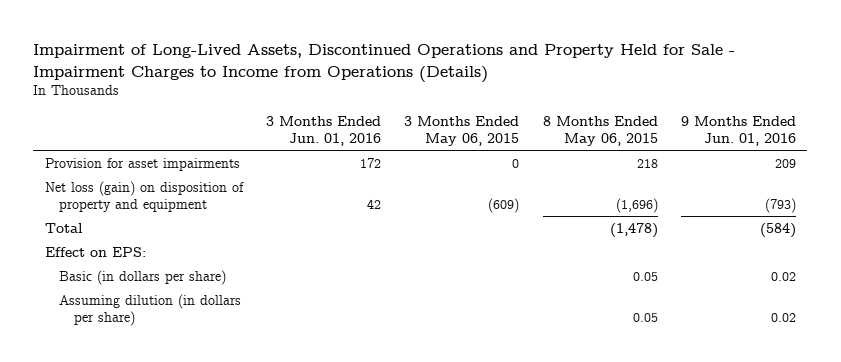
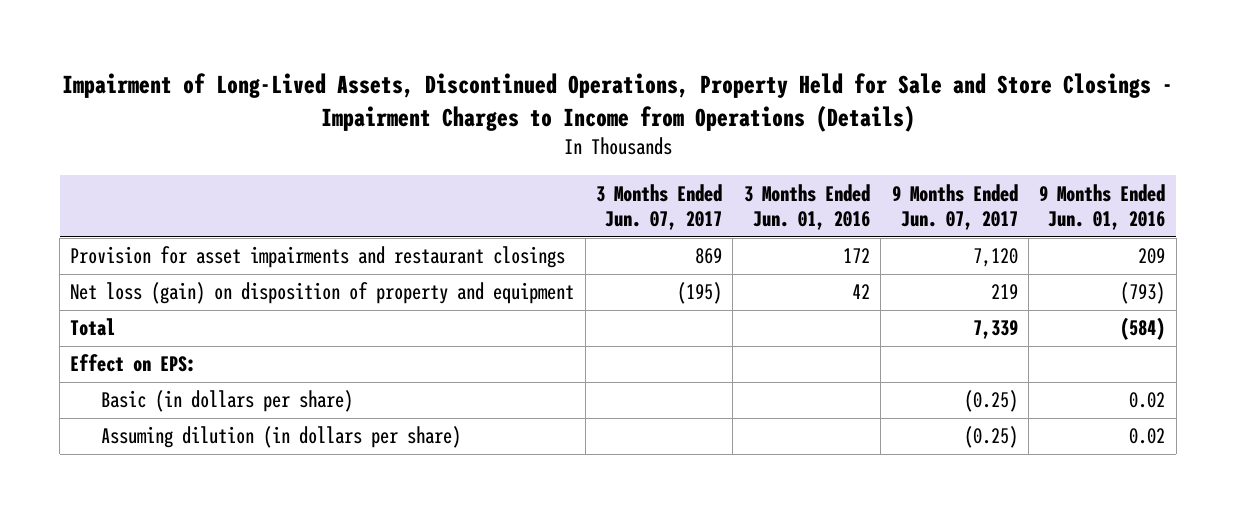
[33,43,736,83] Impairment of Long-Lived Assets, Discontinued Operations and Property Held for Sale - Impairment Charges to Income from Operations (Details) -> [61,72,1173,132] Impairment of Long-Lived Assets, Discontinued Operations, Property Held for Sale and Store Closings - Impairment Charges to Income from Operations (Details)
[404,115,520,147] 3 Months Ended May 06, 2015 -> none
[542,115,658,147] 8 Months Ended May 06, 2015 -> none
none -> [596,183,723,231] 3 Months Ended Jun. 07, 2017
none -> [891,183,1018,231] 9 Months Ended Jun. 07, 2017
[44,157,240,171] Provision for asset impairments -> [70,246,566,269] Provision for asset impairments and restaurant closings

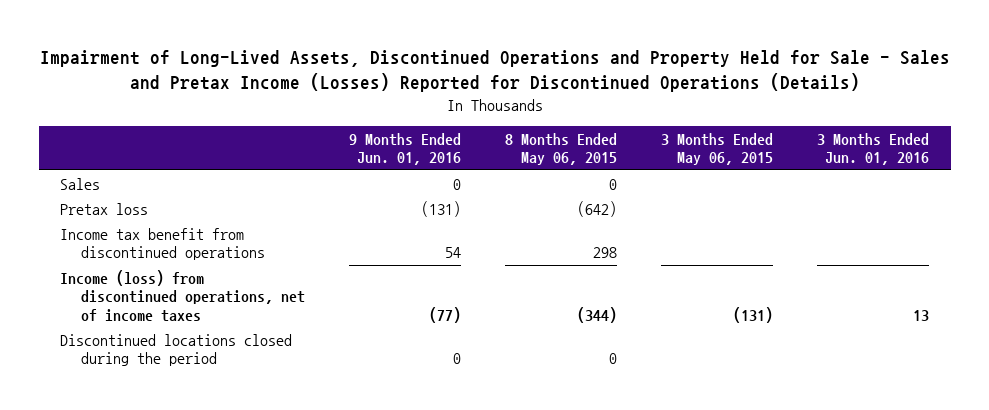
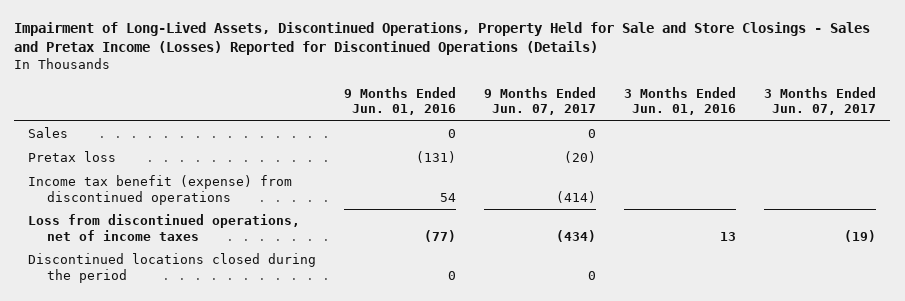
[39,50,950,93] Impairment of Long-Lived Assets, Discontinued Operations and Property Held for Sale - Sales and Pretax Income (Losses) Reported for Discontinued Operations (Details) -> [14,22,871,56] Impairment of Long-Lived Assets, Discontinued Operations, Property Held for Sale and Store Closings - Sales and Pretax Income (Losses) Reported for Discontinued Operations (Details)
[505,132,618,166] 8 Months Ended May 06, 2015 -> none
[660,132,773,166] 3 Months Ended May 06, 2015 -> none
none -> [484,86,597,116] 9 Months Ended Jun. 07, 2017
none -> [764,86,877,116] 3 Months Ended Jun. 07, 2017
[60,227,266,261] Income tax benefit from discontinued operations -> [28,175,293,205] Income tax benefit (expense) from discontinued operations
[60,269,306,322] Income (loss) from discontinued operations, net of income taxes -> [28,214,301,241] Loss from discontinued operations, net of income taxes

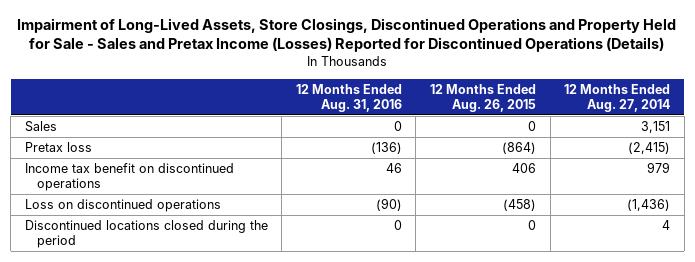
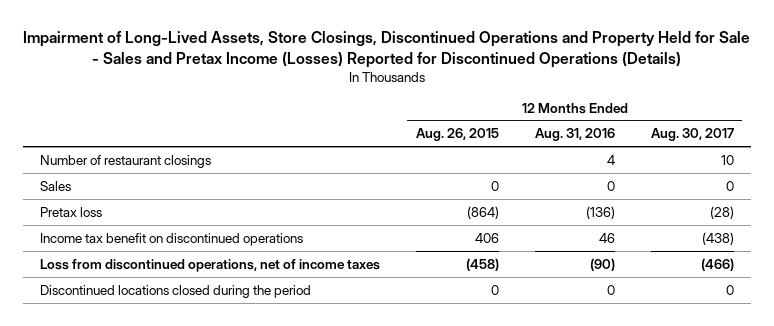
[564,83,671,112] 12 Months Ended Aug. 27, 2014 -> none
none -> [650,128,734,142] Aug. 30, 2017
none -> [40,154,212,168] Number of restaurant closings
[24,199,221,213] Loss on discontinued operations -> [40,258,381,272] Loss from discontinued operations, net of income taxes

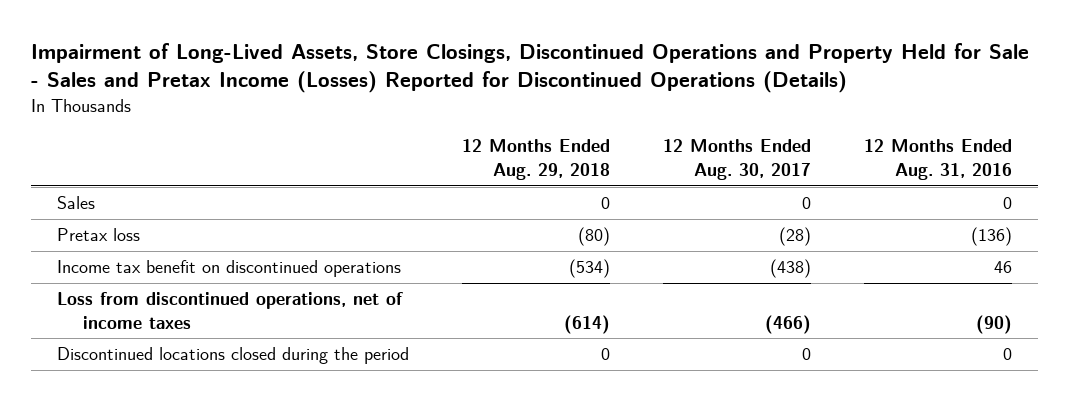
[416,128,500,142] Aug. 26, 2015 -> none
none -> [462,139,611,180] 12 Months Ended Aug. 29, 2018
[40,154,212,168] Number of restaurant closings -> none

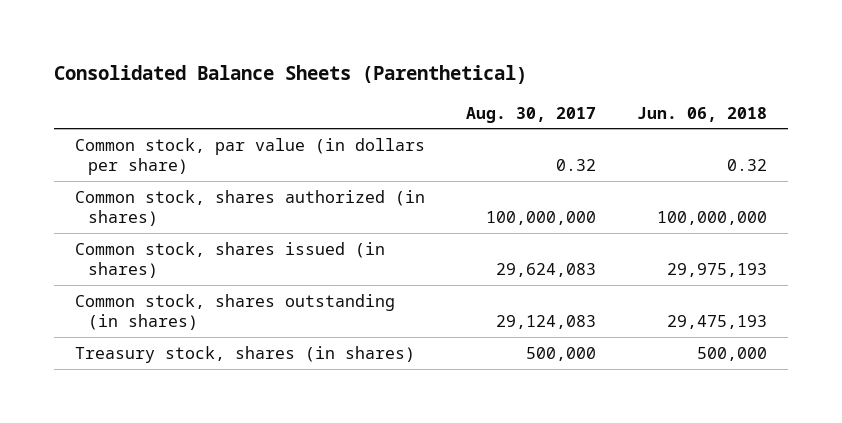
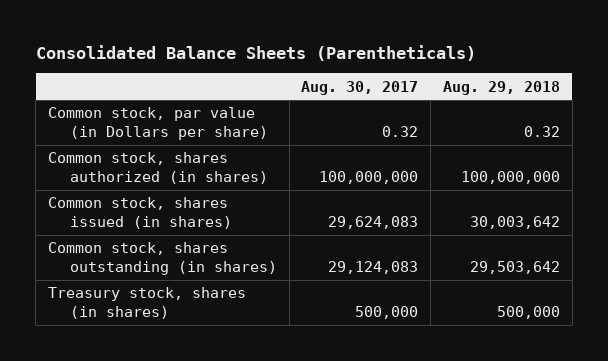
[54,65,528,85] Consolidated Balance Sheets (Parenthetical) -> [35,44,476,61] Consolidated Balance Sheets (Parentheticals)
[637,106,768,122] Jun. 06, 2018 -> none
none -> [443,80,561,95] Aug. 29, 2018
[74,137,425,176] Common stock, par value (in dollars per share) -> [48,107,268,141] Common stock, par value (in Dollars per share)

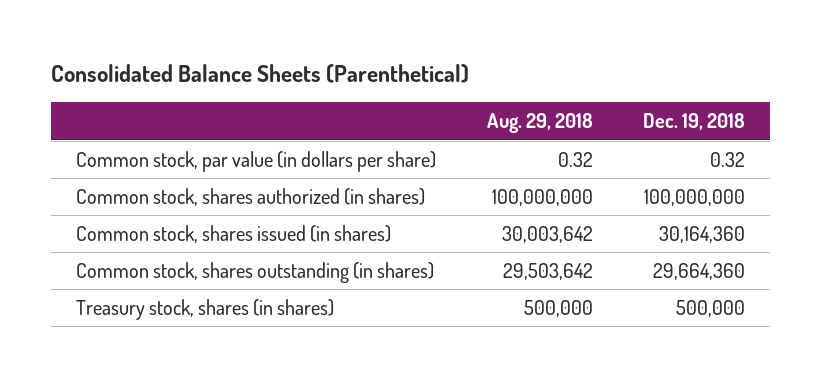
[35,44,476,61] Consolidated Balance Sheets (Parentheticals) -> [51,64,470,84] Consolidated Balance Sheets (Parenthetical)
[301,80,419,95] Aug. 30, 2017 -> none
none -> [643,113,746,131] Dec. 19, 2018
[48,107,268,141] Common stock, par value (in Dollars per share) -> [76,151,437,173] Common stock, par value (in dollars per share)

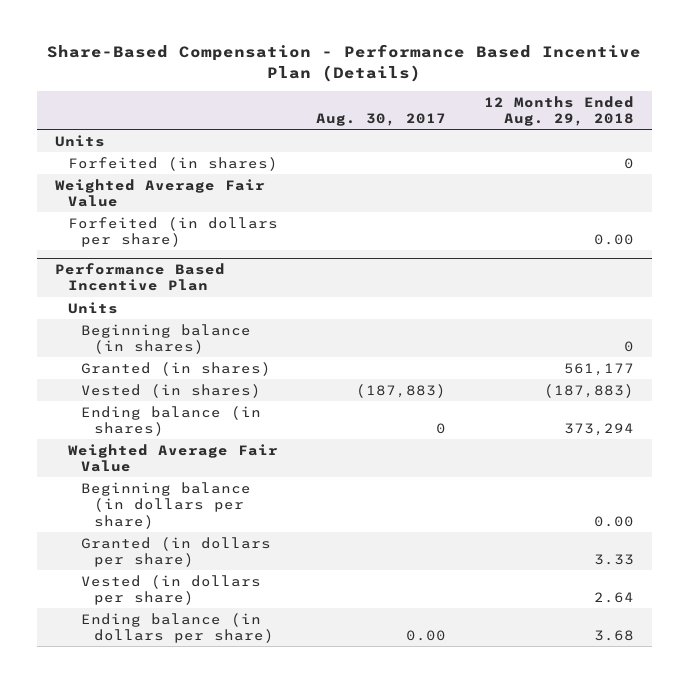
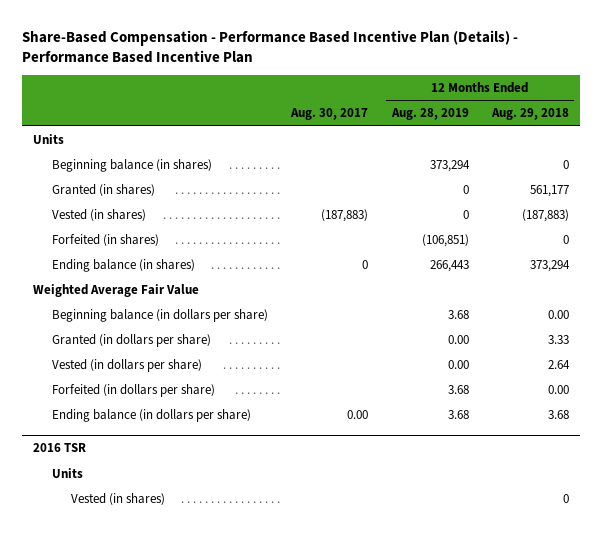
[47,44,642,82] Share-Based Compensation - Performance Based Incentive Plan (Details) -> [21,29,518,63] Share-Based Compensation - Performance Based Incentive Plan (Details) - Performance Based Incentive Plan
none -> [390,108,469,121] Aug. 28, 2019
[55,178,266,208] Weighted Average Fair Value -> none
[55,262,226,292] Performance Based Incentive Plan -> none
[68,301,119,314] Units -> none
[68,156,279,171] Forfeited (in shares) -> [52,233,160,246] Forfeited (in shares)
[68,216,279,248] Forfeited (in dollars per share) -> [52,383,216,397] Forfeited (in dollars per share)
none -> [33,443,87,453] 2016 TSR
none -> [52,467,84,478] Units
none -> [71,492,166,505] Vested (in shares)

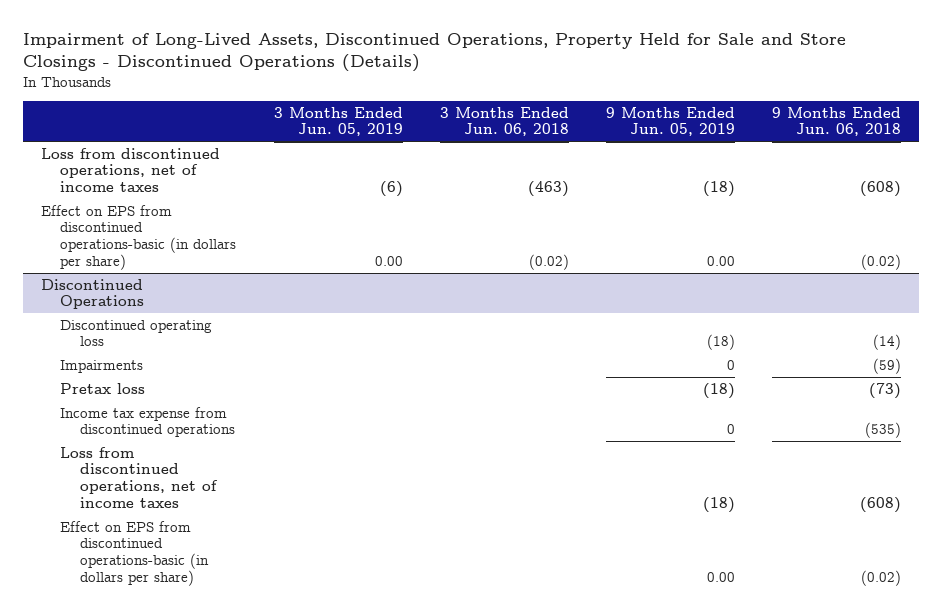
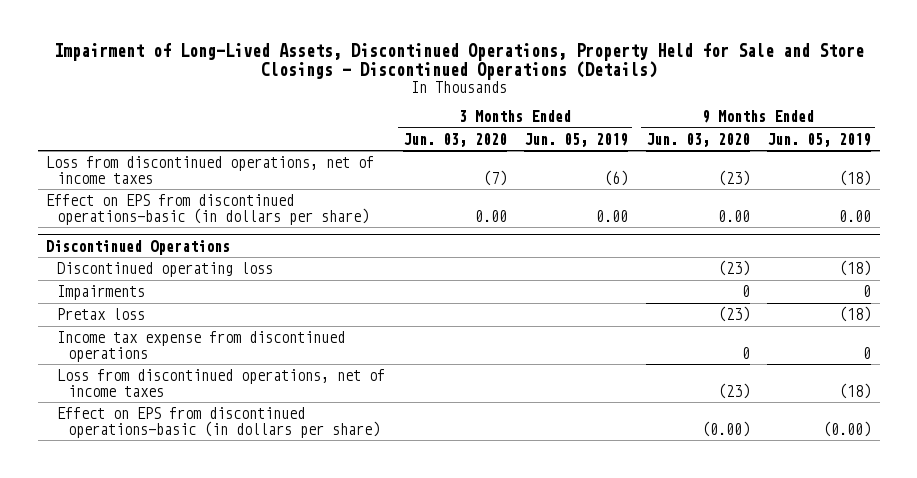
[439,106,569,137] 3 Months Ended Jun. 06, 2018 -> none
[771,106,901,137] 9 Months Ended Jun. 06, 2018 -> none
none -> [402,132,507,147] Jun. 03, 2020
none -> [645,132,750,147] Jun. 03, 2020
[706,571,735,582] 0.00 -> [823,420,872,437] (0.00)

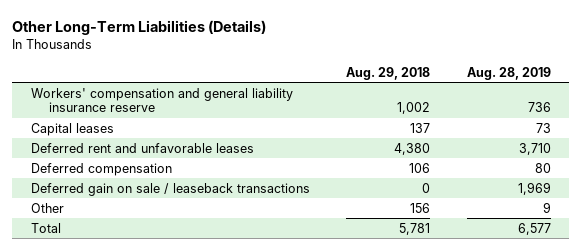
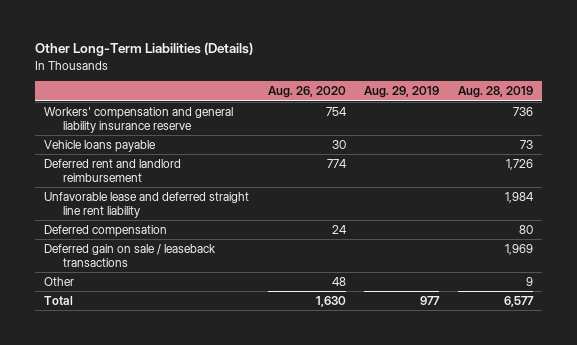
[346,66,431,80] Aug. 29, 2018 -> none
none -> [267,86,346,99] Aug. 26, 2020
none -> [364,86,440,99] Aug. 29, 2019
[30,122,114,136] Capital leases -> none
[30,142,254,153] Deferred rent and unfavorable leases -> none
none -> [44,139,157,152] Vehicle loans payable
none -> [44,158,182,182] Deferred rent and landlord reimbursement
none -> [44,191,250,218] Unfavorable lease and deferred straight line rent liability

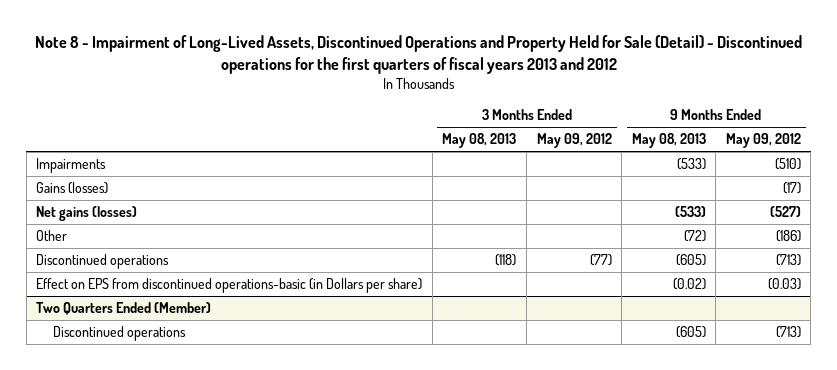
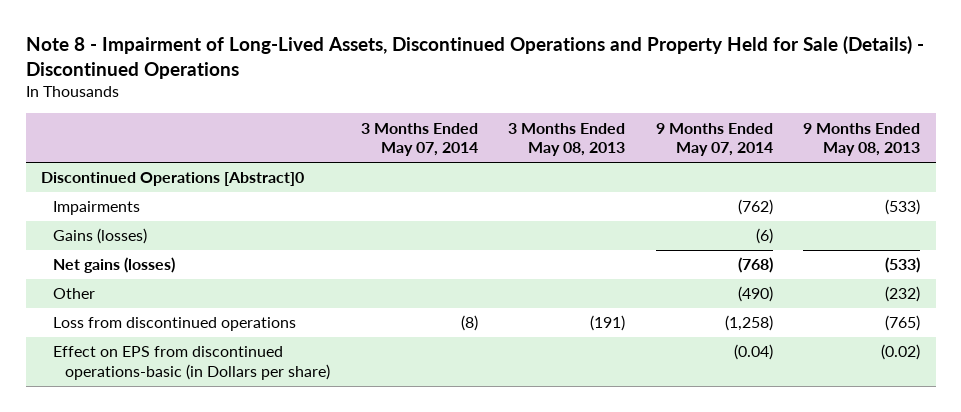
[34,35,802,75] Note 8 - Impairment of Long-Lived Assets, Discontinued Operations and Property Held for Sale (Detail) - Discontinued operations for the first quarters of fiscal years 2013 and 2012 -> [25,35,924,79] Note 8 - Impairment of Long-Lived Assets, Discontinued Operations and Property Held for Sale (Details) - Discontinued Operations
[536,133,612,149] May 09, 2012 -> none
[725,133,801,149] May 09, 2012 -> none
none -> [360,122,478,157] 3 Months Ended May 07, 2014
none -> [655,122,773,157] 9 Months Ended May 07, 2014
none -> [40,172,304,187] Discontinued Operations [Abstract]0
[683,230,706,243] (72) -> [885,286,921,303] (232)
[36,254,170,270] Discontinued operations -> [52,317,296,332] Loss from discontinued operations
[495,254,517,267] (118) -> [590,315,626,332] (191)
[675,254,706,267] (605) -> [885,315,921,332] (765)
[36,302,212,316] Two Quarters Ended (Member) -> none
[53,326,187,342] Discontinued operations -> none

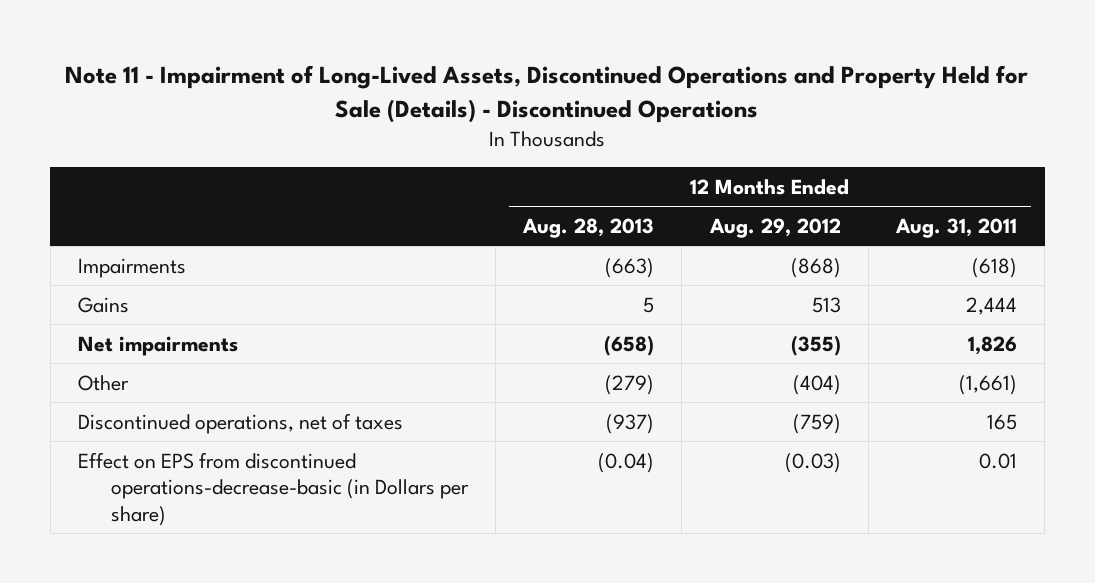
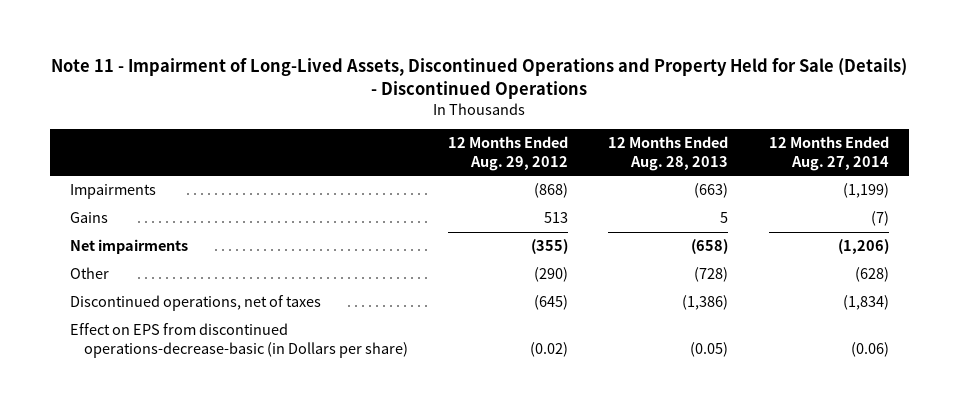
[894,217,1017,238] Aug. 31, 2011 -> none
none -> [768,136,889,171] 12 Months Ended Aug. 27, 2014
[605,374,655,395] (279) -> [694,267,729,283] (728)
[792,374,841,395] (404) -> [534,267,569,283] (290)
[606,413,655,434] (937) -> [682,295,729,311] (1,386)
[792,413,841,434] (759) -> [534,295,569,311] (645)
[598,452,655,473] (0.04) -> [690,341,729,357] (0.05)
[784,452,841,473] (0.03) -> [530,341,569,357] (0.02)

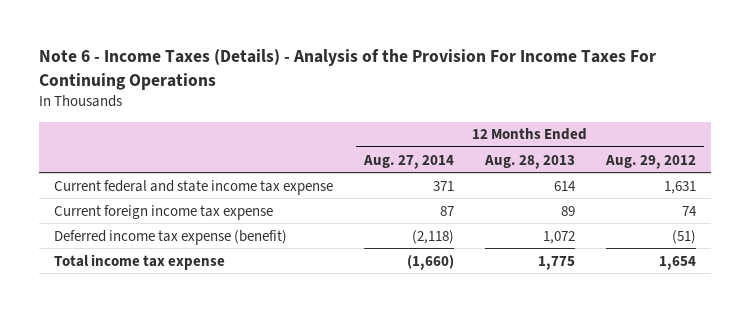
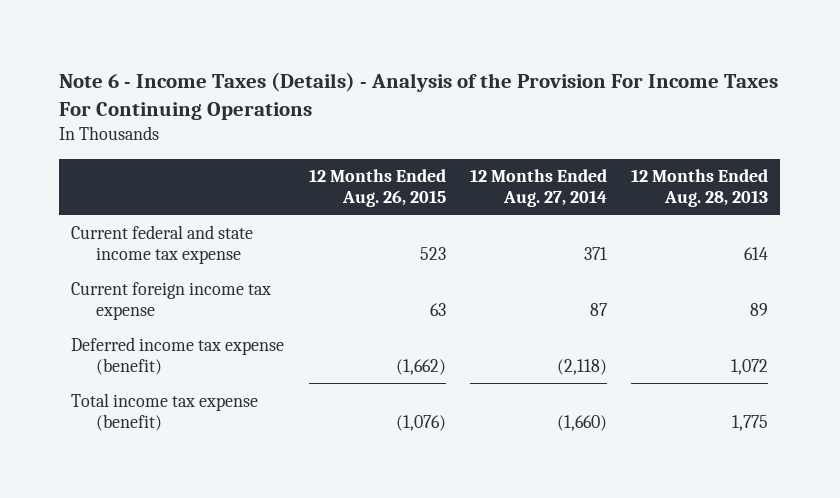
[604,154,696,169] Aug. 29, 2012 -> none
none -> [308,169,446,208] 12 Months Ended Aug. 26, 2015
[54,253,226,270] Total income tax expense -> [71,392,259,431] Total income tax expense (benefit)

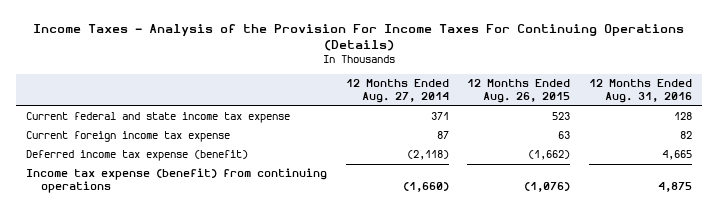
[59,71,779,120] Note 6 - Income Taxes (Details) - Analysis of the Provision For Income Taxes For Continuing Operations -> [33,23,685,52] Income Taxes - Analysis of the Provision For Income Taxes For Continuing Operations (Details)
[631,169,769,208] 12 Months Ended Aug. 28, 2013 -> none
none -> [589,79,693,104] 12 Months Ended Aug. 31, 2016
[71,392,259,431] Total income tax expense (benefit) -> [25,168,327,194] Income tax expense (benefit) from continuing operations

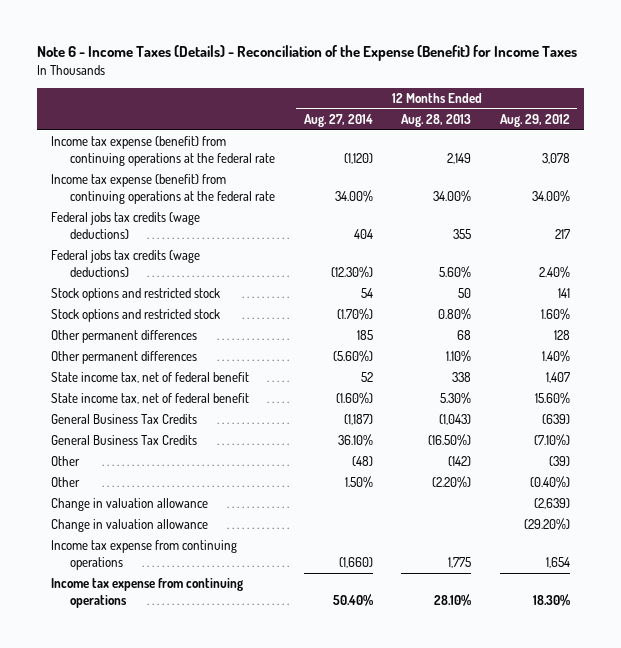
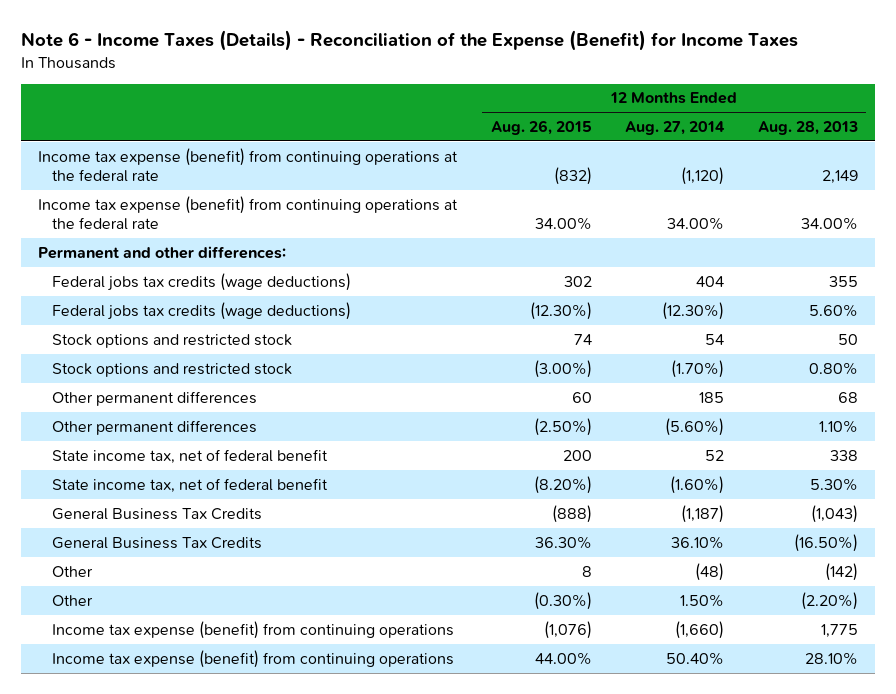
[499,114,570,128] Aug. 29, 2012 -> none
none -> [490,119,592,135] Aug. 26, 2015
none -> [38,245,287,259] Permanent and other differences:
[51,498,209,512] Change in valuation allowance -> none
[51,519,209,533] Change in valuation allowance -> none
[51,540,238,570] Income tax expense from continuing operations -> [51,620,454,639] Income tax expense (benefit) from continuing operations
[51,578,244,608] Income tax expense from continuing operations -> [51,649,454,668] Income tax expense (benefit) from continuing operations

